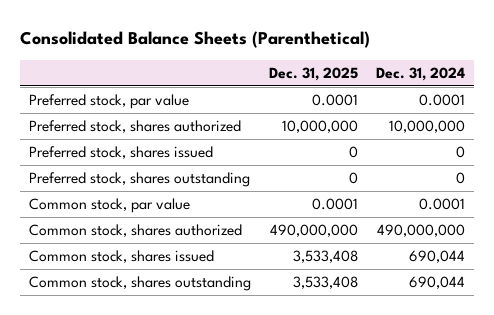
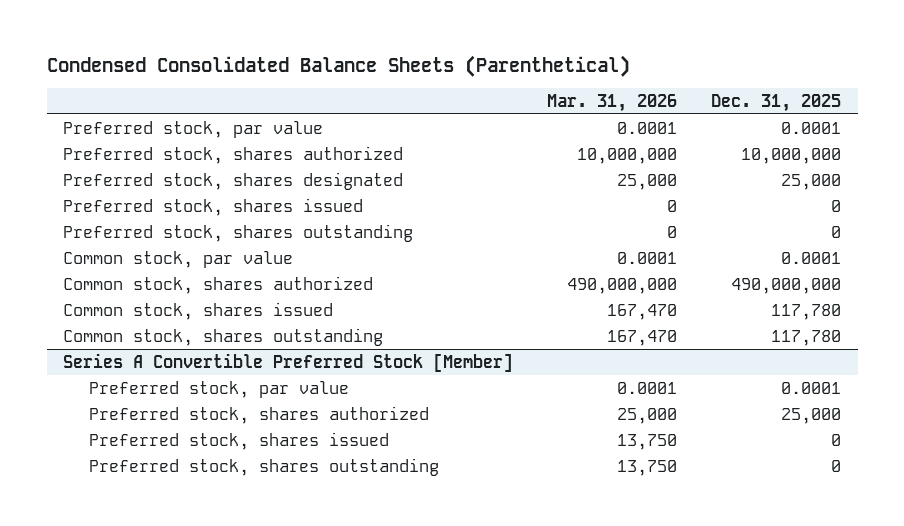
[20,31,371,49] Consolidated Balance Sheets (Parenthetical) -> [46,55,630,78] Condensed Consolidated Balance Sheets (Parenthetical)
[376,66,466,81] Dec. 31, 2024 -> none
none -> [547,93,678,112] Mar. 31, 2026
none -> [63,171,404,190] Preferred stock, shares designated
[293,249,359,263] 3,533,408 -> [770,303,841,320] 117,780
[293,275,359,289] 3,533,408 -> [770,329,841,346] 117,780
none -> [63,352,514,372] Series A Convertible Preferred Stock [Member]
none -> [88,380,349,398] Preferred stock, par value
none -> [88,405,429,424] Preferred stock, shares authorized
none -> [88,431,389,450] Preferred stock, shares issued
none -> [88,457,439,476] Preferred stock, shares outstanding

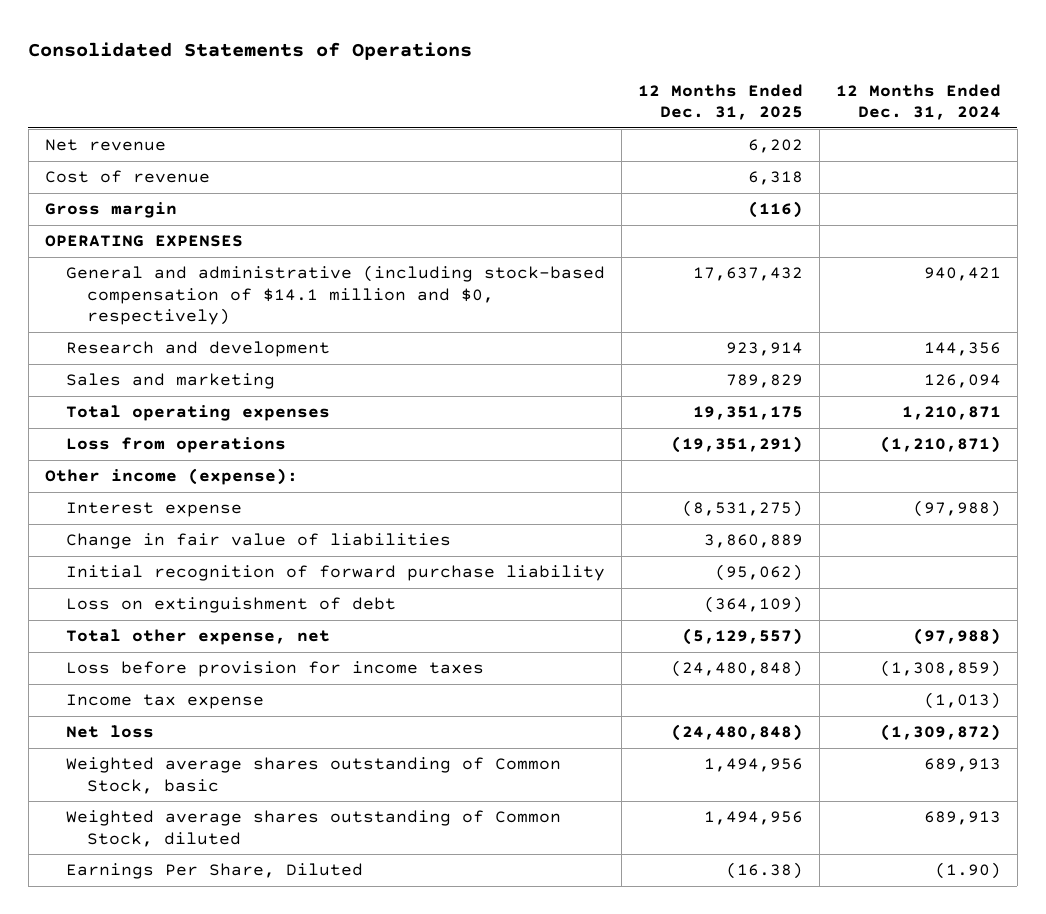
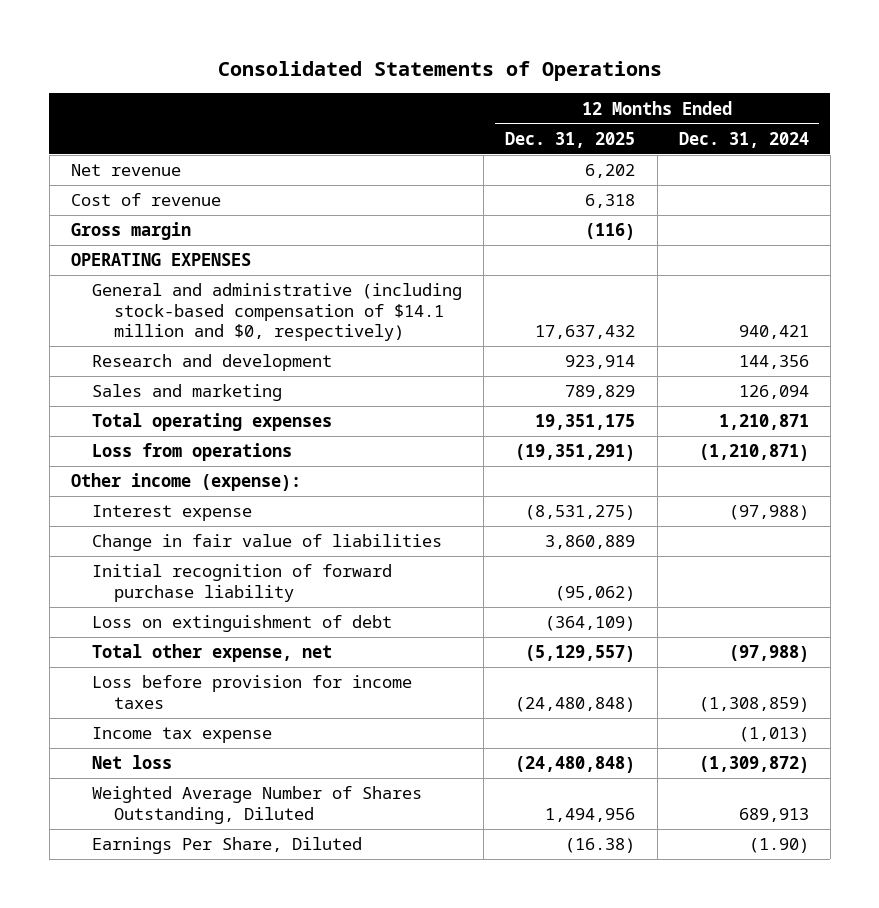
[66,757,562,794] Weighted average shares outstanding of Common Stock, basic -> none
[66,810,562,847] Weighted average shares outstanding of Common Stock, diluted -> [92,786,423,824] Weighted Average Number of Shares Outstanding, Diluted

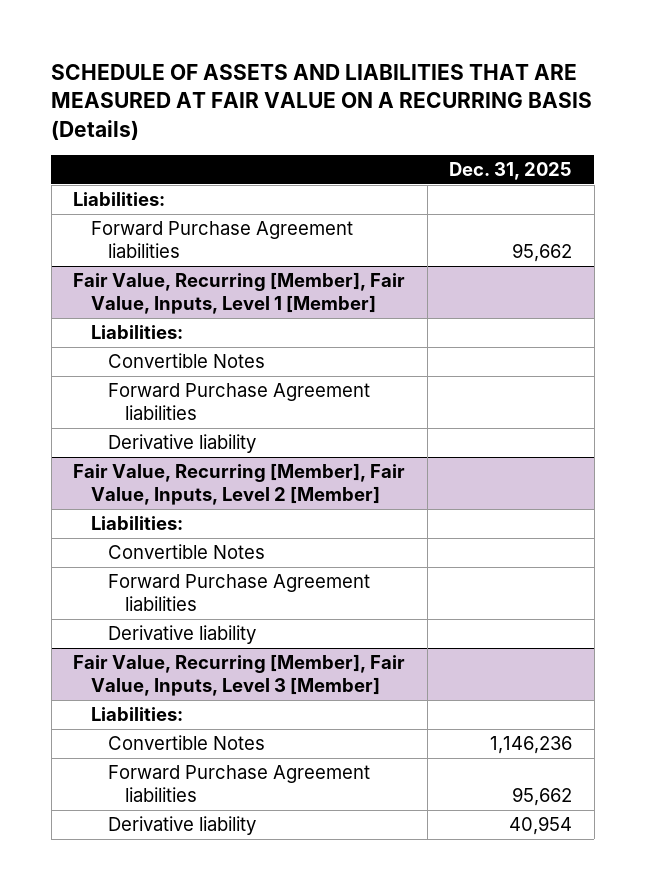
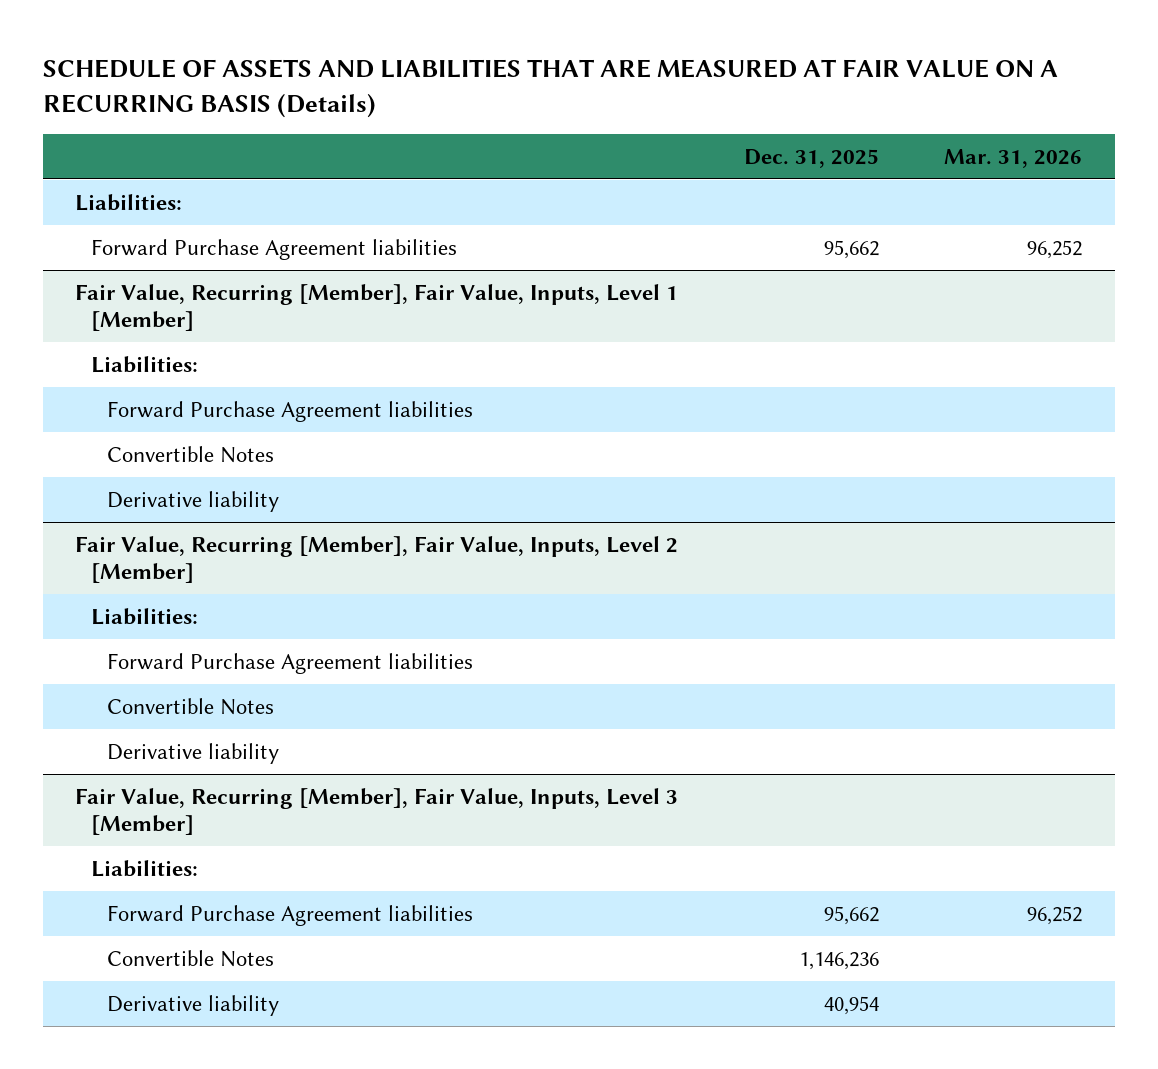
none -> [944,148,1083,168] Mar. 31, 2026
[107,353,265,369] Convertible Notes -> [106,445,274,463] Convertible Notes
[107,544,265,560] Convertible Notes -> [106,697,274,715] Convertible Notes
[107,735,265,751] Convertible Notes -> [106,949,274,967] Convertible Notes

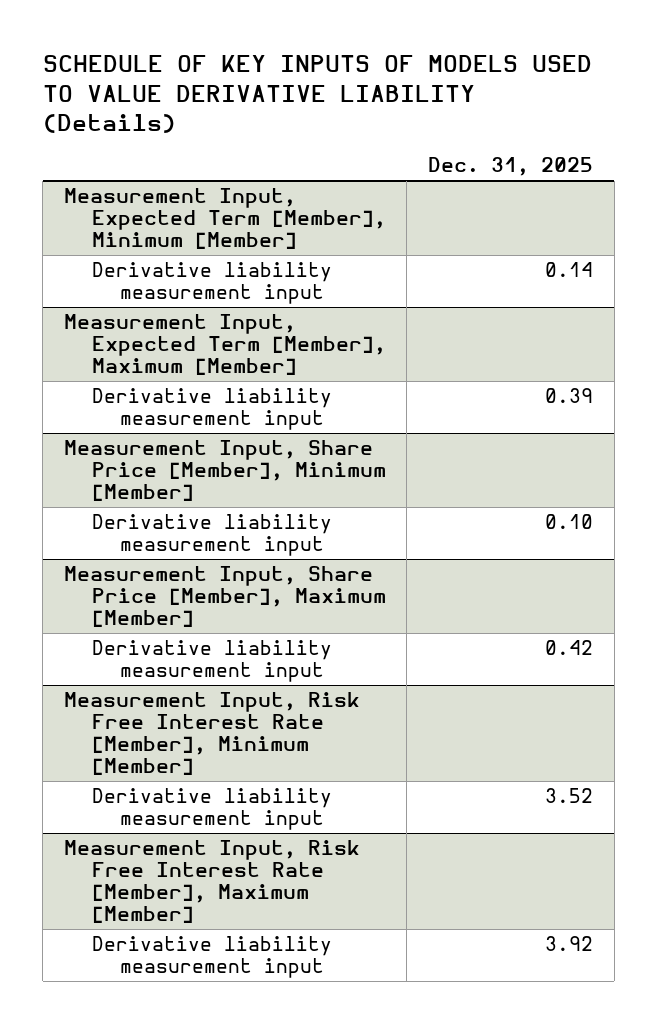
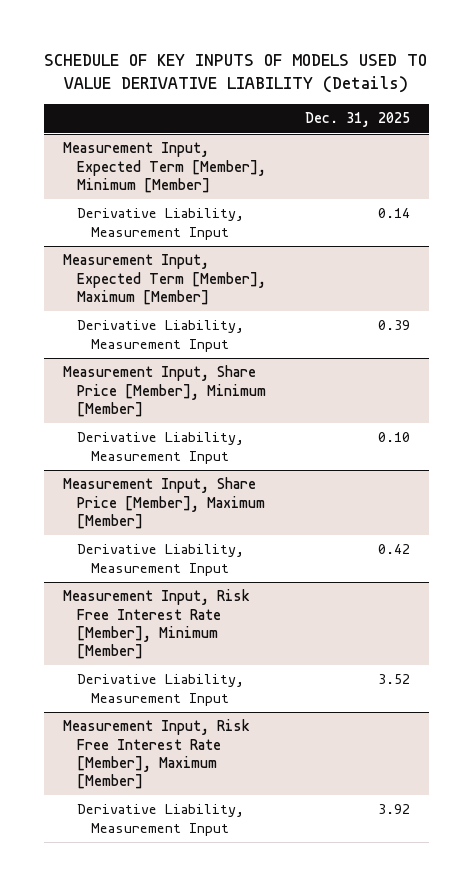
[91,262,332,305] Derivative liability measurement input -> [77,208,245,240] Derivative Liability, Measurement Input
[91,388,332,431] Derivative liability measurement input -> [77,320,245,352] Derivative Liability, Measurement Input
[91,514,332,557] Derivative liability measurement input -> [77,432,245,464] Derivative Liability, Measurement Input
[91,640,332,683] Derivative liability measurement input -> [77,544,245,576] Derivative Liability, Measurement Input
[91,788,332,831] Derivative liability measurement input -> [77,674,245,706] Derivative Liability, Measurement Input
[91,936,332,979] Derivative liability measurement input -> [77,804,245,836] Derivative Liability, Measurement Input

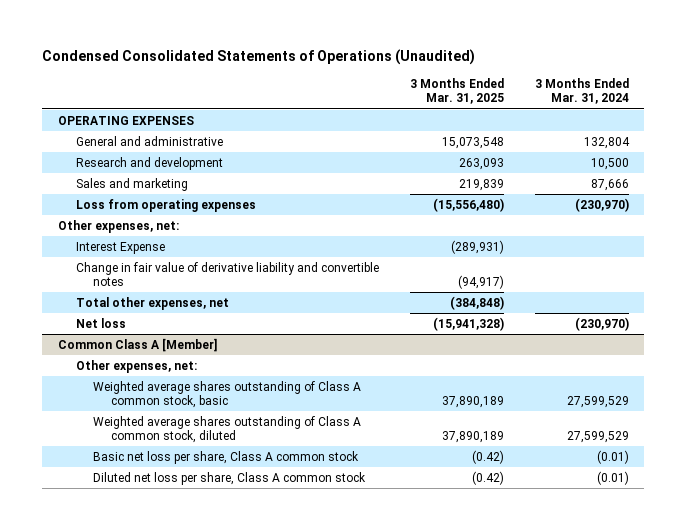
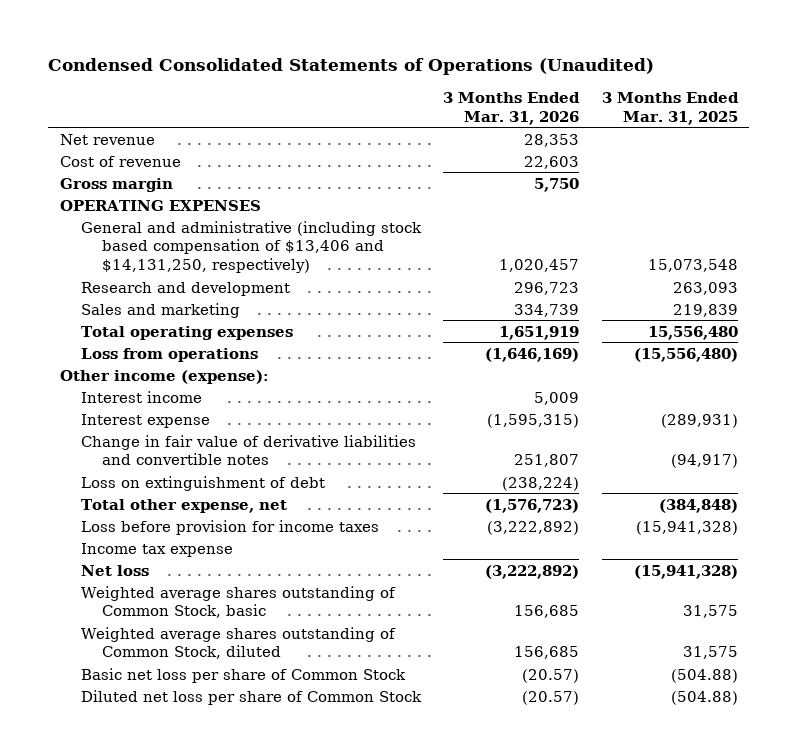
[534,78,629,105] 3 Months Ended Mar. 31, 2024 -> none
none -> [443,92,581,125] 3 Months Ended Mar. 31, 2026
none -> [59,133,155,145] Net revenue
none -> [59,155,181,167] Cost of revenue
none -> [59,177,173,192] Gross margin
[75,135,223,146] General and administrative -> [80,220,422,273] General and administrative (including stock based compensation of $13,406 and $14,131,250, respectively)
[75,198,256,212] Loss from operating expenses -> [80,325,293,340] Total operating expenses
[432,197,504,212] (15,556,480) -> [647,325,738,340] 15,556,480
none -> [80,347,258,362] Loss from operations
[57,219,179,233] Other expenses, net: -> [59,369,269,384] Other income (expense):
none -> [80,390,202,403] Interest income
[75,241,165,254] Interest Expense -> [80,413,210,428] Interest expense
[75,261,379,287] Change in fair value of derivative liability and convertible notes -> [80,434,416,466] Change in fair value of derivative liabilities and convertible notes
none -> [80,475,325,491] Loss on extinguishment of debt
[75,296,229,310] Total other expenses, net -> [80,498,287,513] Total other expense, net
none -> [80,519,379,535] Loss before provision for income taxes
none -> [80,542,233,557] Income tax expense
[57,337,217,352] Common Class A [Member] -> none
[75,359,197,373] Other expenses, net: -> none
[93,380,362,409] Weighted average shares outstanding of Class A common stock, basic -> [80,585,396,619] Weighted average shares outstanding of Common Stock, basic
[441,396,504,409] 37,890,189 -> [682,605,738,619] 31,575
[93,415,362,444] Weighted average shares outstanding of Class A common stock, diluted -> [80,626,396,660] Weighted average shares outstanding of Common Stock, diluted
[441,431,504,444] 37,890,189 -> [682,646,738,660] 31,575
[93,450,360,464] Basic net loss per share, Class A common stock -> [80,667,406,683] Basic net loss per share of Common Stock
[471,449,504,464] (0.42) -> [670,668,738,683] (504.88)
[93,471,367,485] Diluted net loss per share, Class A common stock -> [80,689,422,705] Diluted net loss per share of Common Stock
[471,470,504,485] (0.42) -> [670,690,738,705] (504.88)

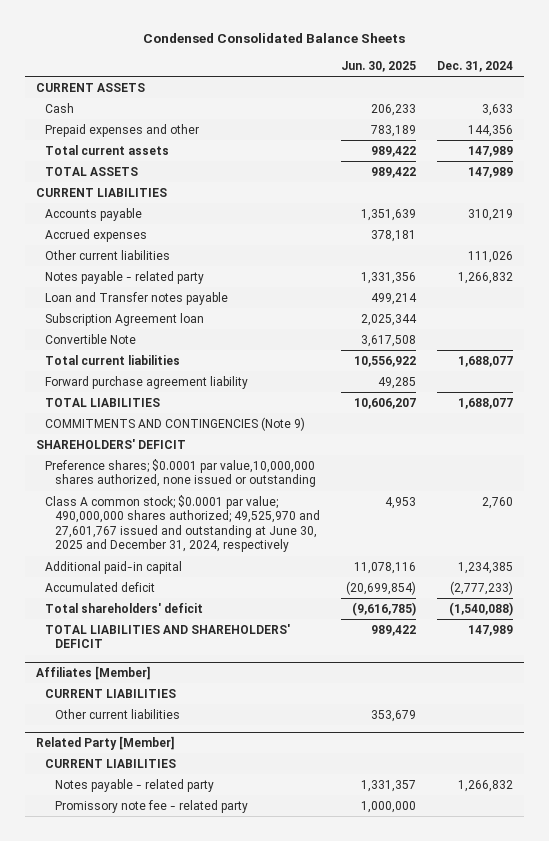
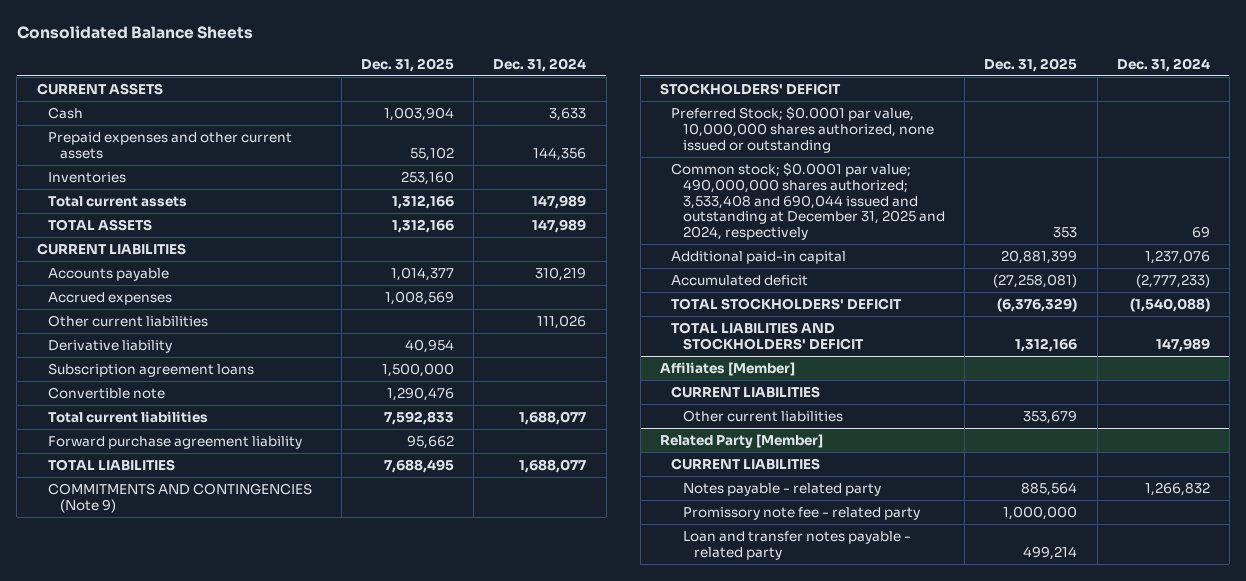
[143,33,406,44] Condensed Consolidated Balance Sheets -> [16,25,253,39] Consolidated Balance Sheets
[340,60,416,72] Jun. 30, 2025 -> none
none -> [361,57,455,72] Dec. 31, 2025
[45,123,200,137] Prepaid expenses and other -> [48,132,293,159] Prepaid expenses and other current assets
none -> [48,172,127,184] Inventories
[45,270,205,284] Notes payable - related party -> none
[45,291,229,305] Loan and Transfer notes payable -> none
none -> [48,340,173,354] Derivative liability
[45,312,205,326] Subscription Agreement loan -> [48,363,255,378] Subscription agreement loans
[45,333,137,344] Convertible Note -> [48,387,166,400] Convertible note
[35,438,186,449] SHAREHOLDERS' DEFICIT -> [659,83,841,96] STOCKHOLDERS' DEFICIT
[45,458,316,488] Preference shares; $0.0001 par value,10,000,000 shares authorized, none issued or outstanding -> [671,106,934,153] Preferred Stock; $0.0001 par value, 10,000,000 shares authorized, none issued or outstanding
[45,494,320,553] Class A common stock; $0.0001 par value; 490,000,000 shares authorized; 49,525,970 and 27,601,767 issued and outstanding at June 30, 2025 and December 31, 2024, respectively -> [671,162,945,240] Common stock; $0.0001 par value; 490,000,000 shares authorized; 3,533,408 and 690,044 issued and outstanding at December 31, 2025 and 2024, respectively
[482,496,514,509] 2,760 -> [1191,225,1210,238] 69
[458,561,514,574] 1,234,385 -> [1144,250,1210,265] 1,237,076
[45,602,204,613] Total shareholders' deficit -> [671,298,903,311] TOTAL STOCKHOLDERS' DEFICIT
[45,623,291,649] TOTAL LIABILITIES AND SHAREHOLDERS' DEFICIT -> [671,322,864,350] TOTAL LIABILITIES AND STOCKHOLDERS' DEFICIT
none -> [682,531,911,560] Loan and transfer notes payable - related party

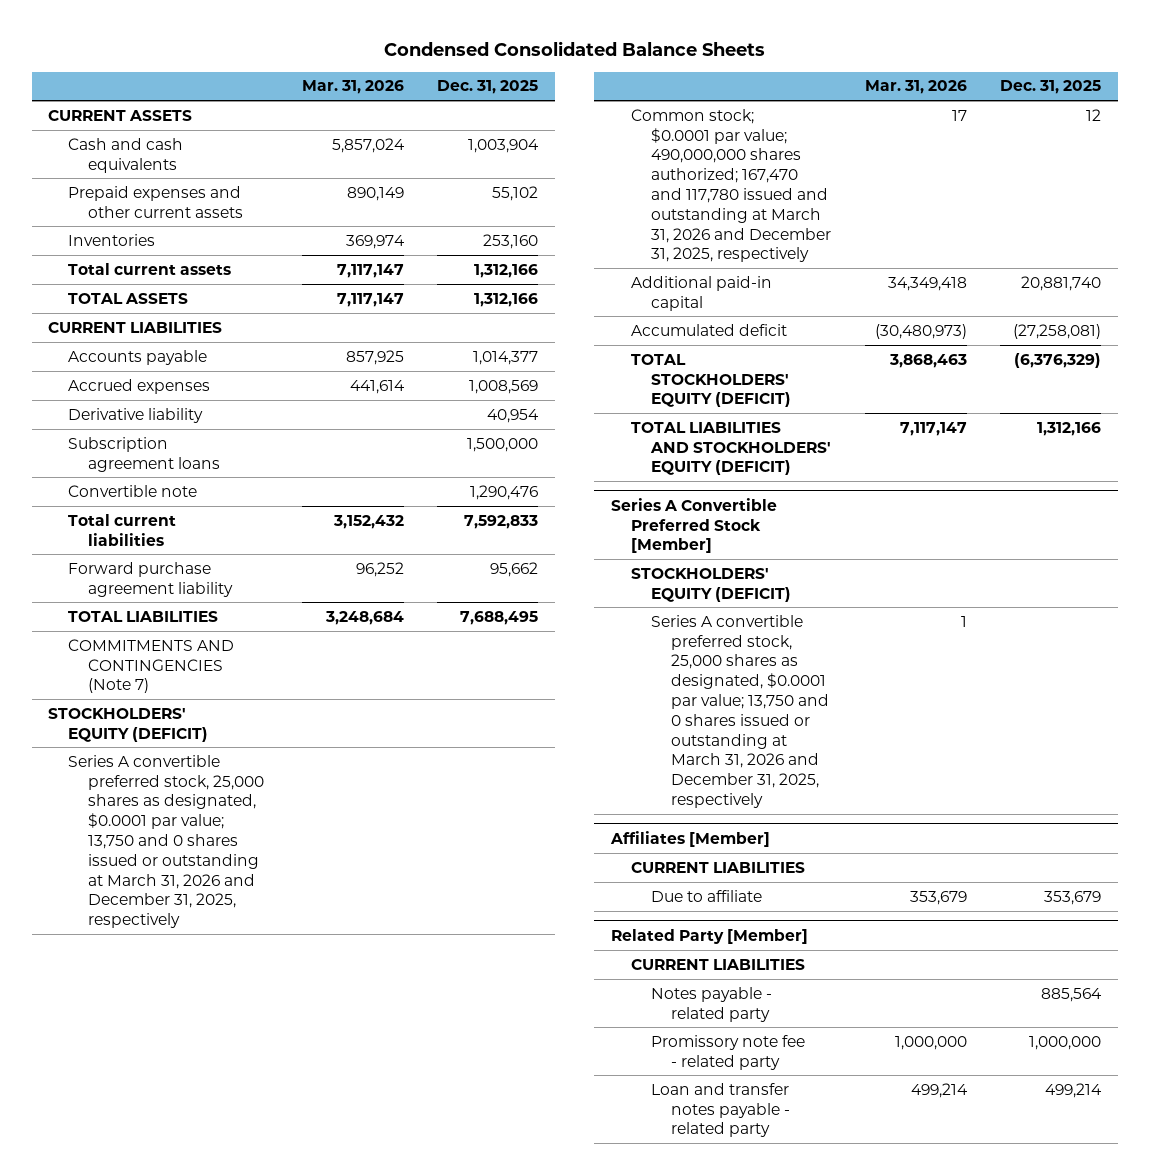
[16,25,253,39] Consolidated Balance Sheets -> [383,40,765,56] Condensed Consolidated Balance Sheets
[493,57,587,72] Dec. 31, 2024 -> none
none -> [301,80,404,95] Mar. 31, 2026
[48,107,84,120] Cash -> [68,137,184,173] Cash and cash equivalents
[48,315,209,328] Other current liabilities -> none
[48,483,313,513] COMMITMENTS AND CONTINGENCIES (Note 9) -> [68,638,235,694] COMMITMENTS AND CONTINGENCIES (Note 7)
[659,83,841,96] STOCKHOLDERS' DEFICIT -> [48,707,209,742] STOCKHOLDERS' EQUITY (DEFICIT)
[671,106,934,153] Preferred Stock; $0.0001 par value, 10,000,000 shares authorized, none issued or outstanding -> [68,754,265,929] Series A convertible preferred stock, 25,000 shares as designated, $0.0001 par value; 13,750 and 0 shares issued or outstanding at March 31, 2026 and December 31, 2025, respectively
[671,162,945,240] Common stock; $0.0001 par value; 490,000,000 shares authorized; 3,533,408 and 690,044 issued and outstanding at December 31, 2025 and 2024, respectively -> [631,108,832,263] Common stock; $0.0001 par value; 490,000,000 shares authorized; 167,470 and 117,780 issued and outstanding at March 31, 2026 and December 31, 2025, respectively
[1053,226,1078,238] 353 -> [1086,108,1102,121] 12
[1001,250,1078,265] 20,881,399 -> [1021,275,1102,291] 20,881,740
[671,298,903,311] TOTAL STOCKHOLDERS' DEFICIT -> [631,353,792,408] TOTAL STOCKHOLDERS' EQUITY (DEFICIT)
[671,322,864,350] TOTAL LIABILITIES AND STOCKHOLDERS' DEFICIT -> [631,421,832,476] TOTAL LIABILITIES AND STOCKHOLDERS' EQUITY (DEFICIT)
none -> [611,497,778,554] Series A Convertible Preferred Stock [Member]
none -> [631,567,792,602] STOCKHOLDERS' EQUITY (DEFICIT)
none -> [651,614,830,808] Series A convertible preferred stock, 25,000 shares as designated, $0.0001 par value; 13,750 and 0 shares issued or outstanding at March 31, 2026 and December 31, 2025, respectively
[682,410,843,423] Other current liabilities -> [651,889,763,902] Due to affiliate

